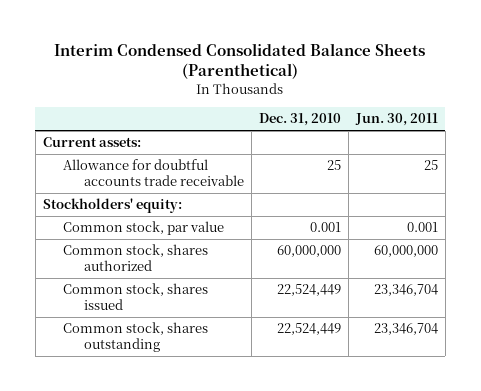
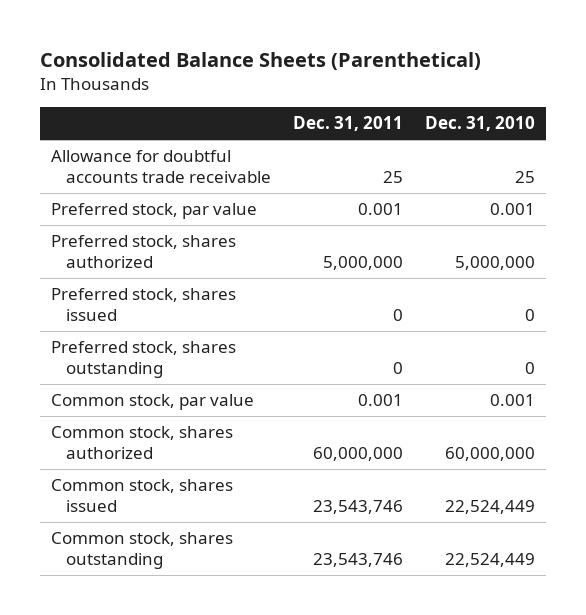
[54,42,426,80] Interim Condensed Consolidated Balance Sheets (Parenthetical) -> [39,51,481,70] Consolidated Balance Sheets (Parenthetical)
[354,113,438,127] Jun. 30, 2011 -> none
none -> [292,116,403,132] Dec. 31, 2011
[42,137,141,148] Current assets: -> none
[42,198,182,214] Stockholders' equity: -> none
none -> [50,203,257,220] Preferred stock, par value
none -> [50,235,236,268] Preferred stock, shares authorized
none -> [50,288,236,321] Preferred stock, shares issued
none -> [50,341,236,378] Preferred stock, shares outstanding

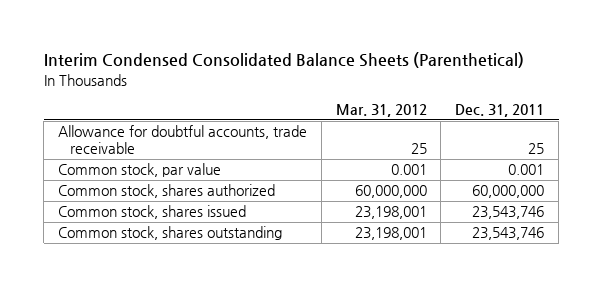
[39,51,481,70] Consolidated Balance Sheets (Parenthetical) -> [43,52,524,69] Interim Condensed Consolidated Balance Sheets (Parenthetical)
[424,116,535,132] Dec. 31, 2010 -> none
none -> [335,104,427,118] Mar. 31, 2012
[50,203,257,220] Preferred stock, par value -> none
[50,235,236,268] Preferred stock, shares authorized -> none
[50,288,236,321] Preferred stock, shares issued -> none
[50,341,236,378] Preferred stock, shares outstanding -> none
[50,150,271,183] Allowance for doubtful accounts trade receivable -> [57,125,307,155] Allowance for doubtful accounts, trade receivable

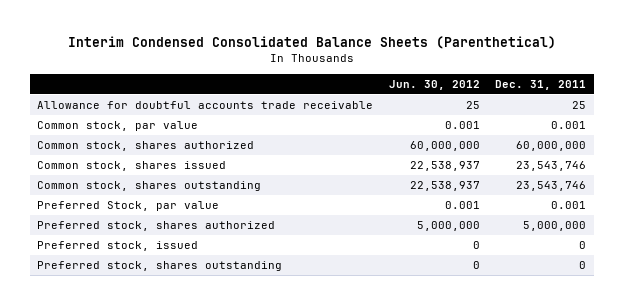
[335,104,427,118] Mar. 31, 2012 -> none
none -> [388,79,480,90] Jun. 30, 2012
[57,125,307,155] Allowance for doubtful accounts, trade receivable -> [37,101,374,110] Allowance for doubtful accounts trade receivable
none -> [37,201,220,212] Preferred Stock, par value
none -> [37,221,276,232] Preferred stock, shares authorized
none -> [37,241,199,252] Preferred stock, issued
none -> [37,261,283,272] Preferred stock, shares outstanding

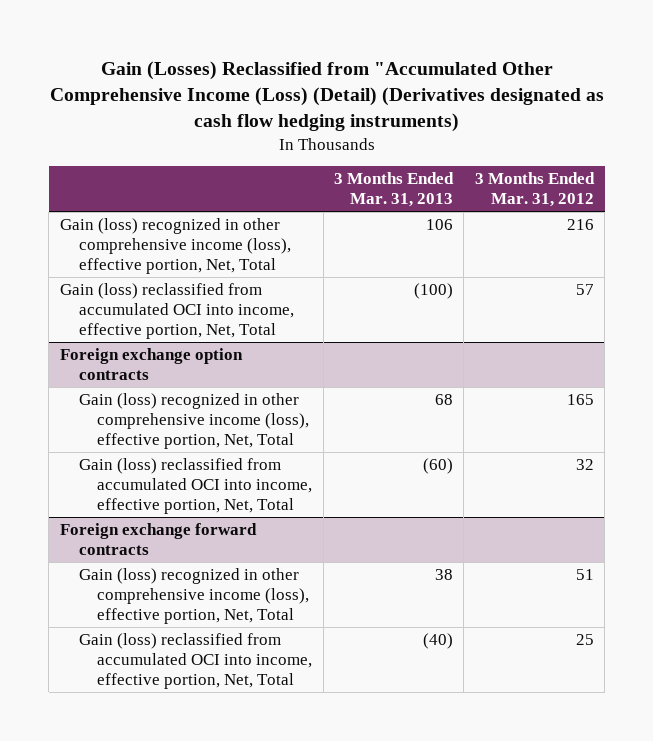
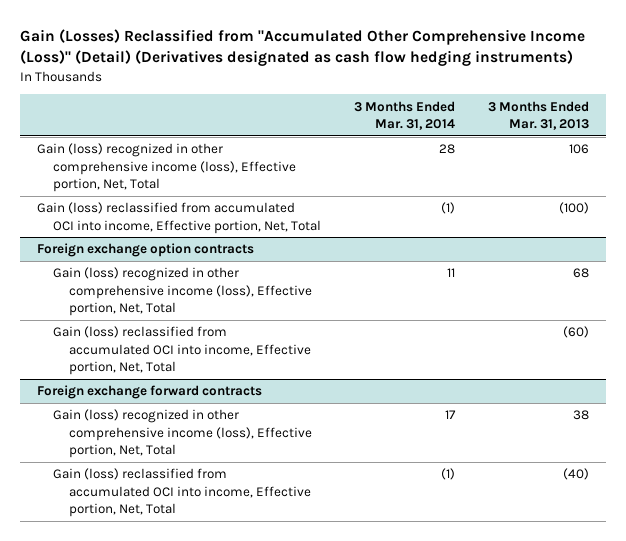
[49,60,604,132] Gain (Losses) Reclassified from "Accumulated Other Comprehensive Income (Loss) (Detail) (Derivatives designated as cash flow hedging instruments) -> [19,29,585,67] Gain (Losses) Reclassified from "Accumulated Other Comprehensive Income (Loss)" (Detail) (Derivatives designated as cash flow hedging instruments)
[474,172,595,208] 3 Months Ended Mar. 31, 2012 -> none
none -> [353,100,455,131] 3 Months Ended Mar. 31, 2014
[59,217,291,275] Gain (loss) recognized in other comprehensive income (loss), effective portion, Net, Total -> [36,143,296,193] Gain (loss) recognized in other comprehensive income (loss), Effective portion, Net, Total
[59,282,294,340] Gain (loss) reclassified from accumulated OCI into income, effective portion, Net, Total -> [36,202,321,234] Gain (loss) reclassified from accumulated OCI into income, Effective portion, Net, Total
[78,392,310,450] Gain (loss) recognized in other comprehensive income (loss), effective portion, Net, Total -> [52,267,312,317] Gain (loss) recognized in other comprehensive income (loss), Effective portion, Net, Total
[78,457,313,515] Gain (loss) reclassified from accumulated OCI into income, effective portion, Net, Total -> [52,326,311,376] Gain (loss) reclassified from accumulated OCI into income, Effective portion, Net, Total
[78,567,310,625] Gain (loss) recognized in other comprehensive income (loss), effective portion, Net, Total -> [52,409,312,459] Gain (loss) recognized in other comprehensive income (loss), Effective portion, Net, Total
[78,632,313,690] Gain (loss) reclassified from accumulated OCI into income, effective portion, Net, Total -> [52,468,311,518] Gain (loss) reclassified from accumulated OCI into income, Effective portion, Net, Total

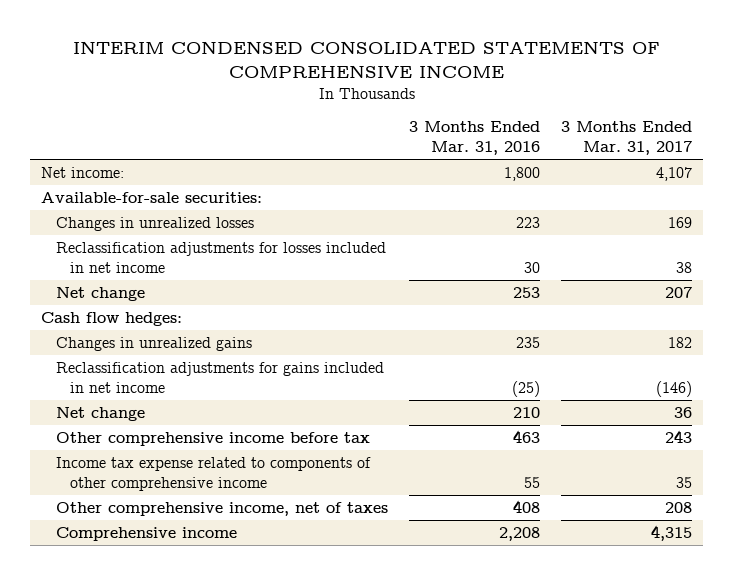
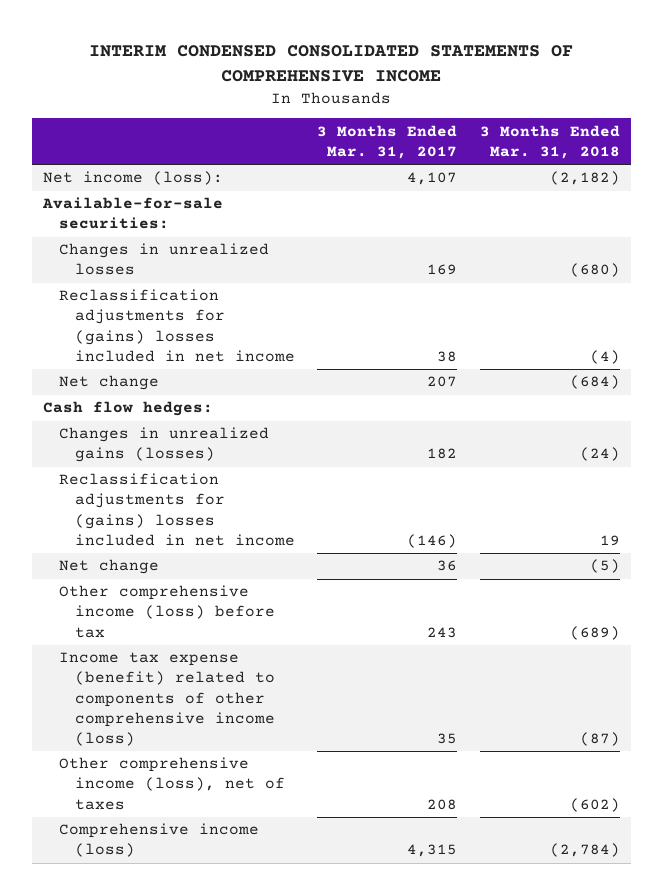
[409,120,541,155] 3 Months Ended Mar. 31, 2016 -> none
none -> [479,124,620,159] 3 Months Ended Mar. 31, 2018
[41,166,125,178] Net income: -> [43,171,224,186] Net income (loss):
[55,241,386,273] Reclassification adjustments for losses included in net income -> [58,289,295,362] Reclassification adjustments for (gains) losses included in net income
[55,336,252,351] Changes in unrealized gains -> [58,427,269,463] Changes in unrealized gains (losses)
[55,361,384,393] Reclassification adjustments for gains included in net income -> [58,473,295,546] Reclassification adjustments for (gains) losses included in net income
[55,431,370,446] Other comprehensive income before tax -> [58,585,275,638] Other comprehensive income (loss) before tax
[55,456,371,491] Income tax expense related to components of other comprehensive income -> [58,652,275,746] Income tax expense (benefit) related to components of other comprehensive income (loss)
[55,501,388,516] Other comprehensive income, net of taxes -> [58,757,285,810] Other comprehensive income (loss), net of taxes
[55,526,237,541] Comprehensive income -> [58,823,259,858] Comprehensive income (loss)

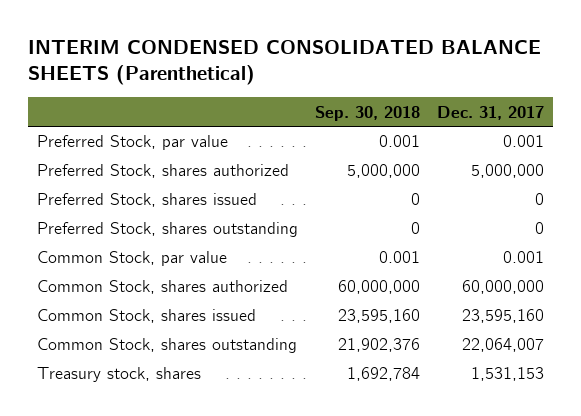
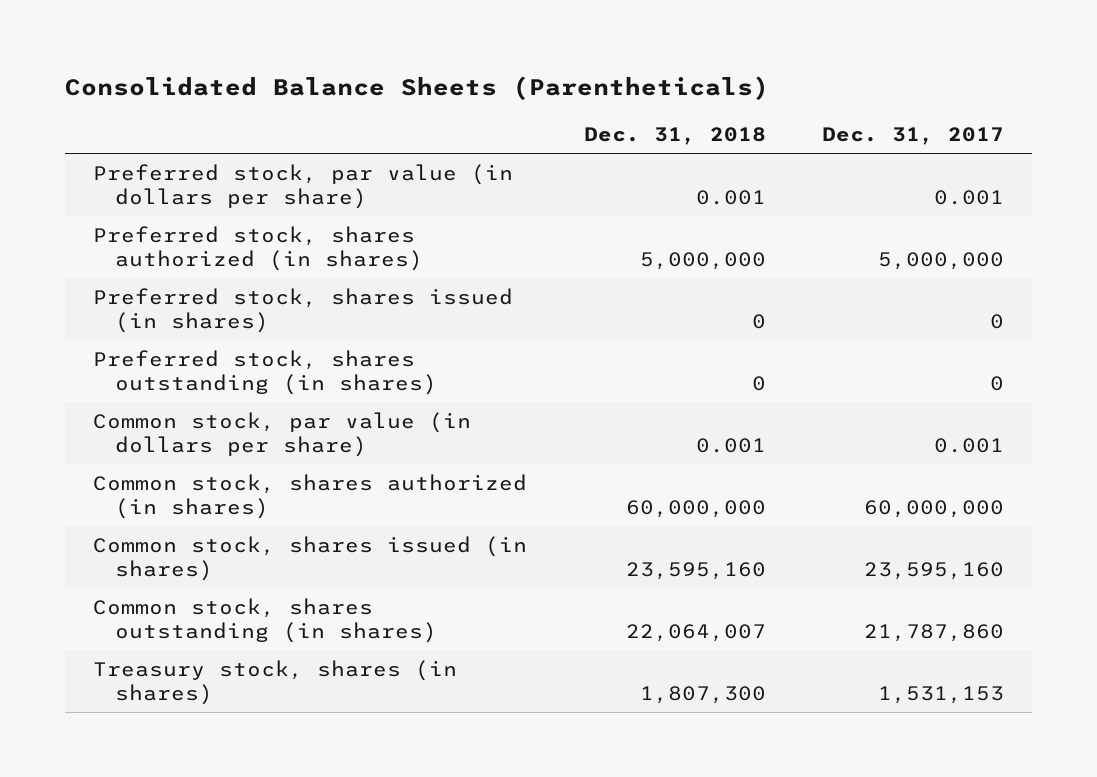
[28,40,542,86] INTERIM CONDENSED CONSOLIDATED BALANCE SHEETS (Parenthetical) -> [64,76,769,101] Consolidated Balance Sheets (Parentheticals)
[315,105,421,121] Sep. 30, 2018 -> none
none -> [583,126,766,145] Dec. 31, 2018
[36,135,228,151] Preferred Stock, par value -> [92,164,513,209] Preferred stock, par value (in dollars per share)
[36,164,289,179] Preferred Stock, shares authorized -> [92,226,424,271] Preferred stock, shares authorized (in shares)
[36,193,257,208] Preferred Stock, shares issued -> [92,288,513,333] Preferred stock, shares issued (in shares)
[36,222,298,238] Preferred Stock, shares outstanding -> [92,350,438,395] Preferred stock, shares outstanding (in shares)
[36,251,227,267] Common Stock, par value -> [92,412,471,457] Common stock, par value (in dollars per share)
[36,280,288,295] Common Stock, shares authorized -> [92,474,527,519] Common stock, shares authorized (in shares)
[36,309,256,324] Common Stock, shares issued -> [92,536,527,581] Common stock, shares issued (in shares)
[36,338,297,354] Common Stock, shares outstanding -> [92,598,438,643] Common stock, shares outstanding (in shares)
[462,338,545,353] 22,064,007 -> [864,623,1005,642] 21,787,860
[36,367,201,383] Treasury stock, shares -> [92,660,457,705] Treasury stock, shares (in shares)

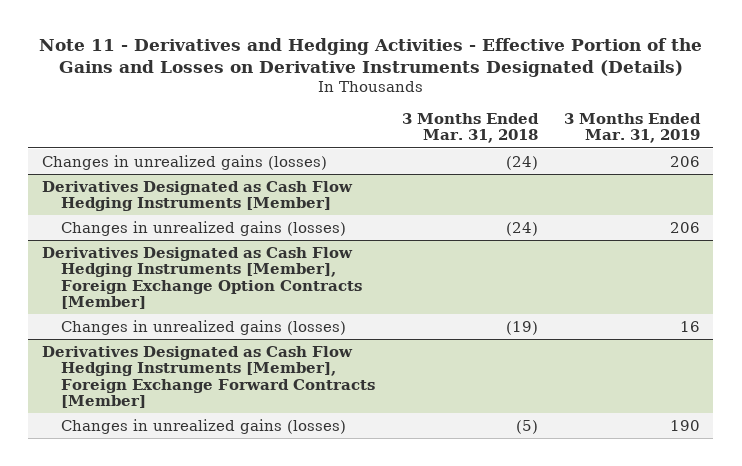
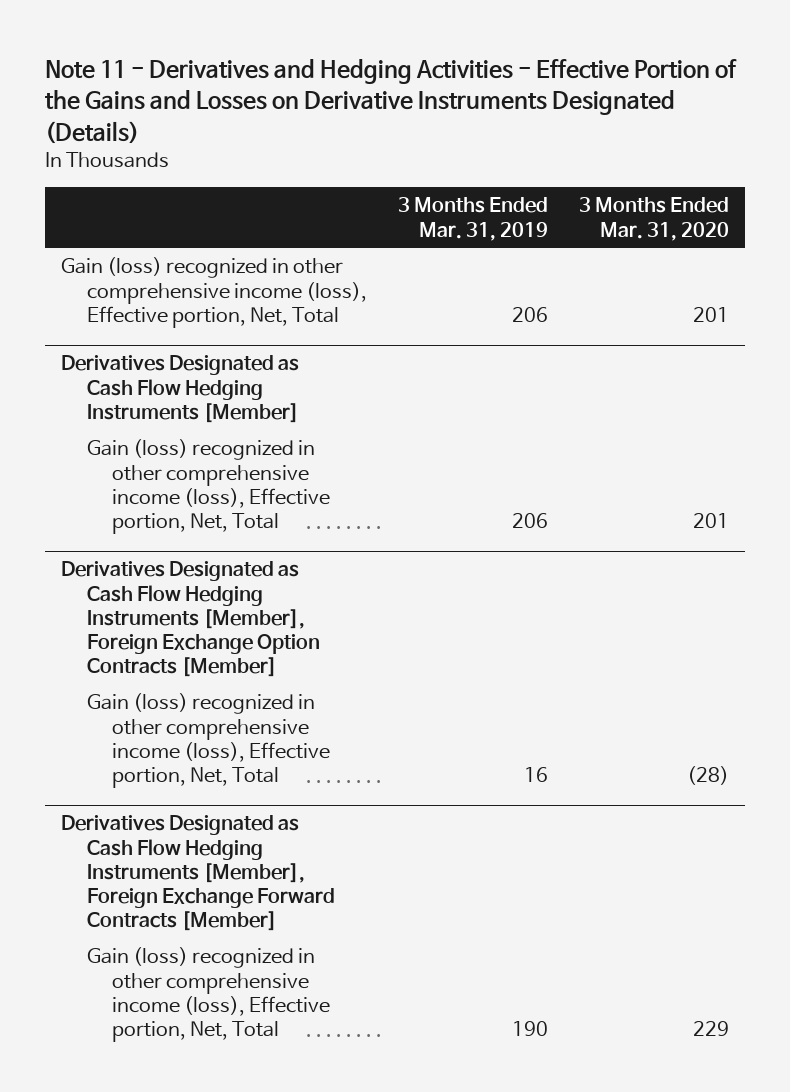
[401,112,539,144] 3 Months Ended Mar. 31, 2018 -> none
none -> [579,197,730,241] 3 Months Ended Mar. 31, 2020
[41,154,327,170] Changes in unrealized gains (losses) -> [61,257,367,328] Gain (loss) recognized in other comprehensive income (loss), Effective portion, Net, Total
[60,220,346,236] Changes in unrealized gains (losses) -> [86,439,331,534] Gain (loss) recognized in other comprehensive income (loss), Effective portion, Net, Total
[60,319,346,335] Changes in unrealized gains (losses) -> [86,693,331,788] Gain (loss) recognized in other comprehensive income (loss), Effective portion, Net, Total
[60,418,346,434] Changes in unrealized gains (losses) -> [86,947,331,1042] Gain (loss) recognized in other comprehensive income (loss), Effective portion, Net, Total

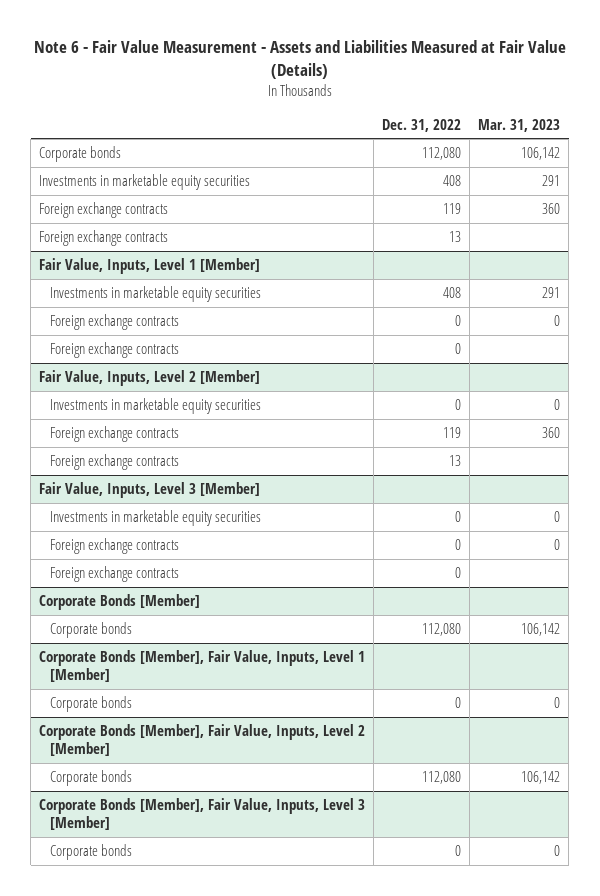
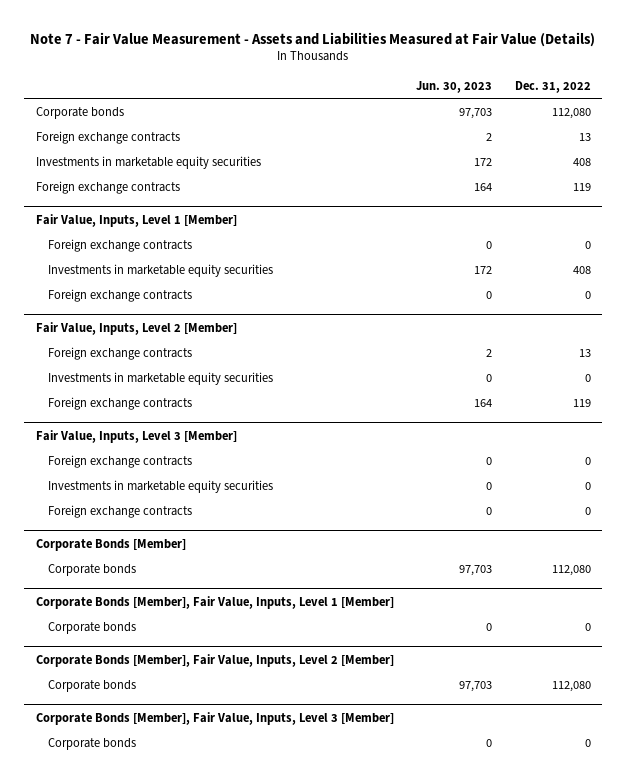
[33,40,566,80] Note 6 - Fair Value Measurement - Assets and Liabilities Measured at Fair Value (Details) -> [30,31,596,47] Note 7 - Fair Value Measurement - Assets and Liabilities Measured at Fair Value (Details)
[478,118,561,132] Mar. 31, 2023 -> none
none -> [416,80,493,93] Jun. 30, 2023
[39,229,169,246] Foreign exchange contracts -> [35,130,180,144] Foreign exchange contracts
[50,285,262,302] Investments in marketable equity securities -> [47,263,273,277] Investments in marketable equity securities
[50,453,180,470] Foreign exchange contracts -> [47,346,192,360] Foreign exchange contracts
[50,509,262,526] Investments in marketable equity securities -> [47,479,273,493] Investments in marketable equity securities

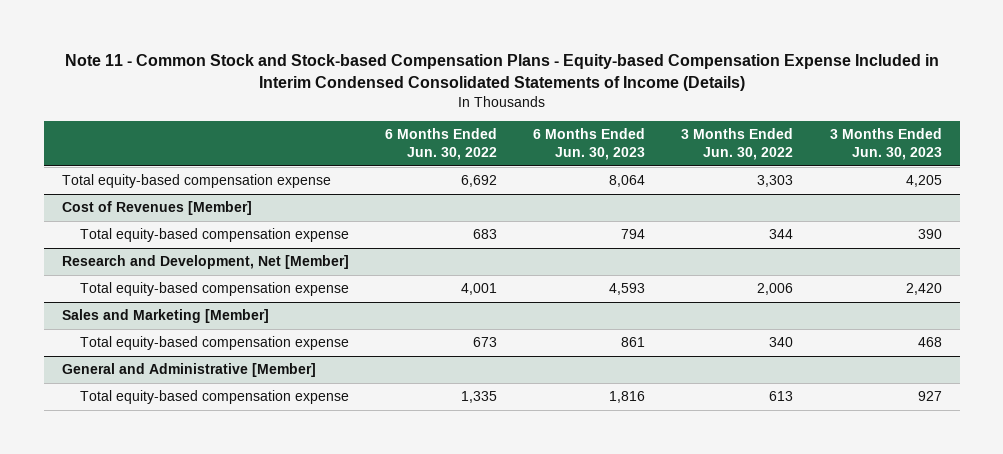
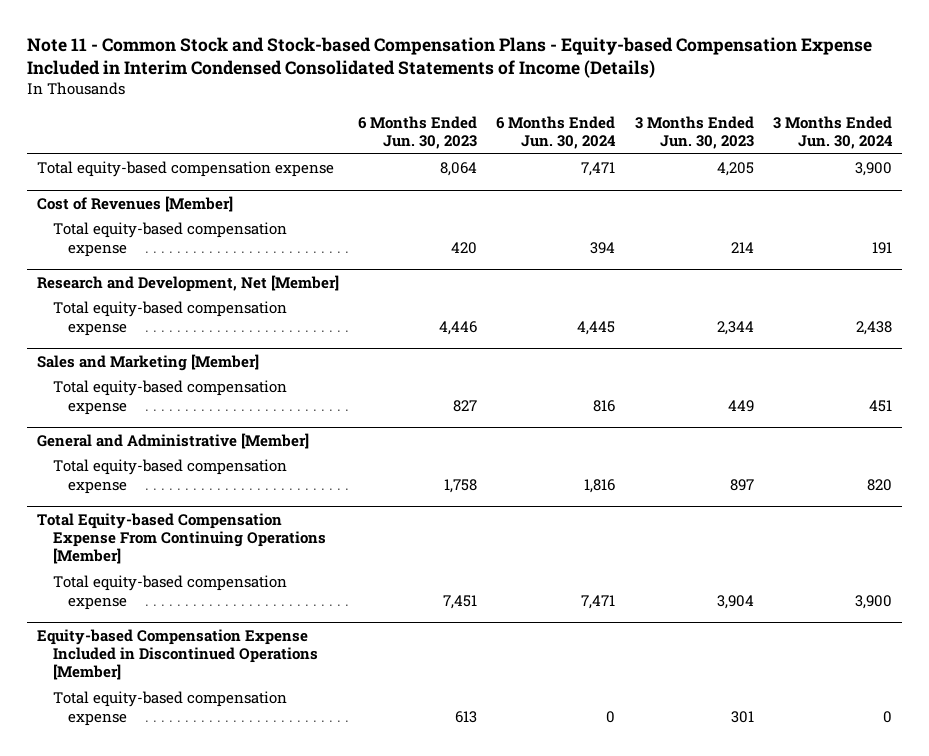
[385,127,498,161] 6 Months Ended Jun. 30, 2022 -> none
[681,127,794,161] 3 Months Ended Jun. 30, 2022 -> none
none -> [496,115,617,150] 6 Months Ended Jun. 30, 2024
none -> [772,115,893,150] 3 Months Ended Jun. 30, 2024
[621,229,646,240] 794 -> [451,241,478,254] 420
[917,229,942,240] 390 -> [730,241,754,253] 214
[609,283,646,296] 4,593 -> [439,320,478,335] 4,446
[905,283,942,296] 2,420 -> [716,320,754,335] 2,344
[621,337,646,348] 861 -> [453,399,478,412] 827
[917,337,942,348] 468 -> [727,399,754,412] 449
[609,391,646,404] 1,816 -> [444,478,478,493] 1,758
[917,391,942,402] 927 -> [729,478,754,491] 897
none -> [36,512,326,565] Total Equity-based Compensation Expense From Continuing Operations [Member]
none -> [52,575,287,610] Total equity-based compensation expense
none -> [36,628,318,681] Equity-based Compensation Expense Included in Discontinued Operations [Member]
none -> [52,691,287,726] Total equity-based compensation expense

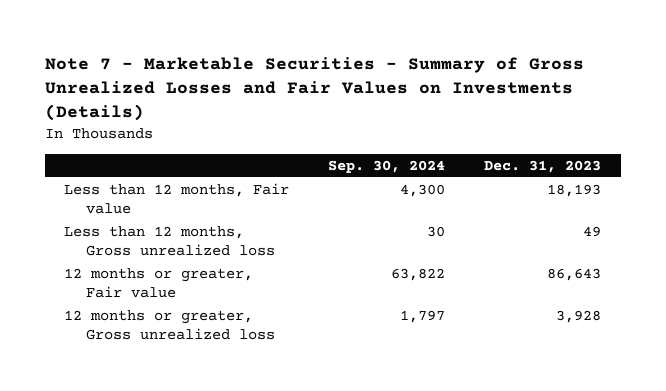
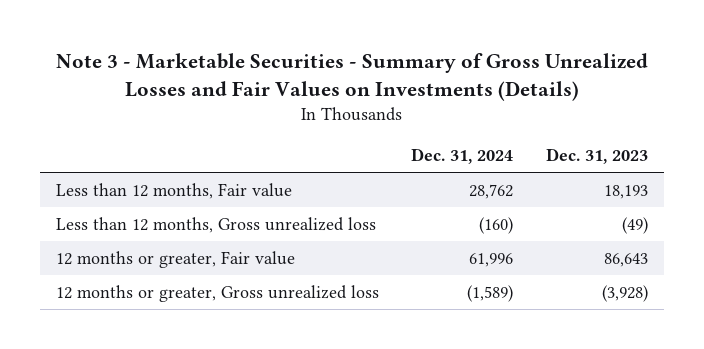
[44,57,584,122] Note 7 - Marketable Securities - Summary of Gross Unrealized Losses and Fair Values on Investments (Details) -> [55,52,648,101] Note 3 - Marketable Securities - Summary of Gross Unrealized Losses and Fair Values on Investments (Details)
[328,159,446,173] Sep. 30, 2024 -> none
none -> [411,148,514,165] Dec. 31, 2024
[583,226,602,238] 49 -> [621,216,648,234] (49)
[556,310,602,324] 3,928 -> [601,284,648,302] (3,928)

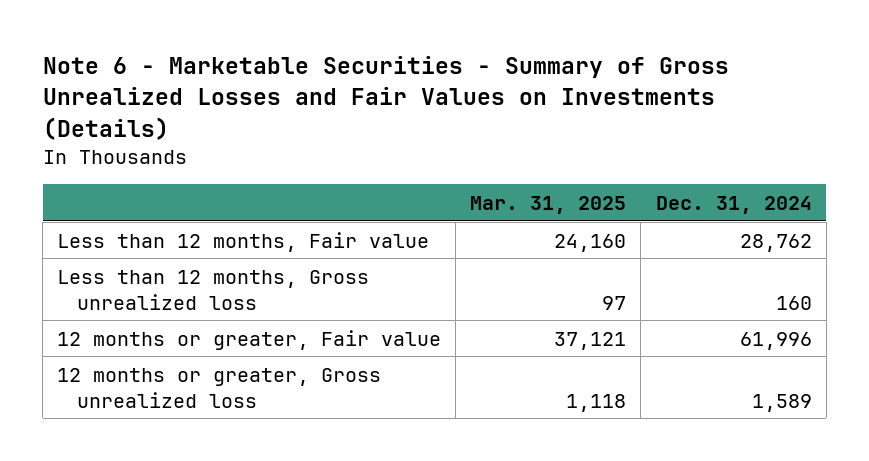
[55,52,648,101] Note 3 - Marketable Securities - Summary of Gross Unrealized Losses and Fair Values on Investments (Details) -> [42,56,729,140] Note 6 - Marketable Securities - Summary of Gross Unrealized Losses and Fair Values on Investments (Details)
[545,148,648,165] Dec. 31, 2023 -> none
none -> [470,195,627,214] Mar. 31, 2025
[479,216,514,234] (160) -> [775,295,812,310] 160
[467,284,514,302] (1,589) -> [751,393,812,412] 1,589

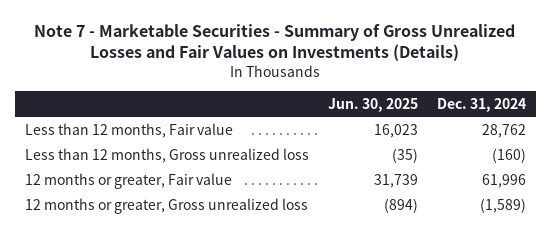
[42,56,729,140] Note 6 - Marketable Securities - Summary of Gross Unrealized Losses and Fair Values on Investments (Details) -> [34,23,516,62] Note 7 - Marketable Securities - Summary of Gross Unrealized Losses and Fair Values on Investments (Details)
[470,195,627,214] Mar. 31, 2025 -> none
none -> [327,97,418,112] Jun. 30, 2025
[775,295,812,310] 160 -> [492,147,527,163] (160)
[751,393,812,412] 1,589 -> [480,197,527,213] (1,589)

